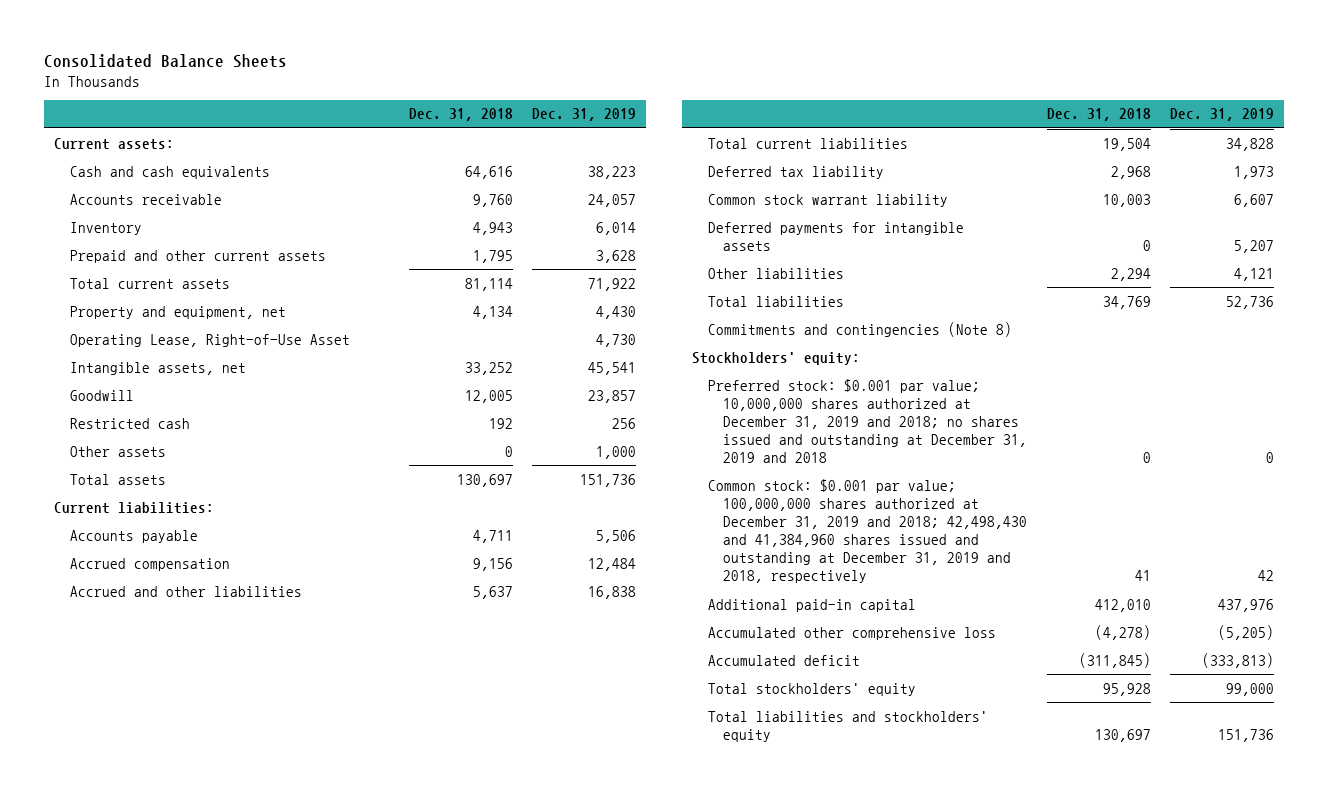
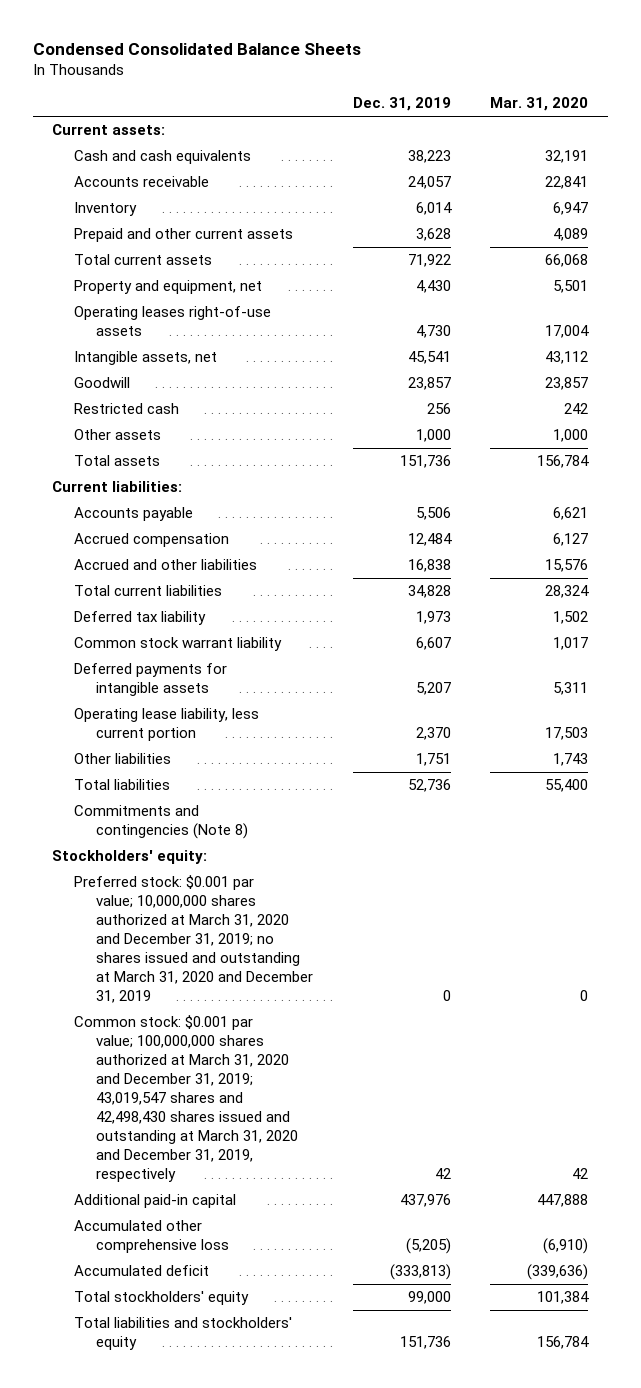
[43,54,287,69] Consolidated Balance Sheets -> [32,43,361,56] Condensed Consolidated Balance Sheets
[408,108,513,122] Dec. 31, 2018 -> none
none -> [490,97,589,112] Mar. 31, 2020
[69,333,350,347] Operating Lease, Right-of-Use Asset -> [74,306,272,337] Operating leases right-of-use assets
none -> [74,708,260,742] Operating lease liability, less current portion
[1234,267,1275,281] 4,121 -> [415,753,451,767] 1,751
[707,378,1028,464] Preferred stock: $0.001 par value; 10,000,000 shares authorized at December 31, 2019 and 2018; no shares issued and outstanding at December 31, 2019 and 2018 -> [74,875,313,1004] Preferred stock: $0.001 par value; 10,000,000 shares authorized at March 31, 2020 and December 31, 2019; no shares issued and outstanding at March 31, 2020 and December 31, 2019
[707,478,1028,584] Common stock: $0.001 par value; 100,000,000 shares authorized at December 31, 2019 and 2018; 42,498,430 and 41,384,960 shares issued and outstanding at December 31, 2019 and 2018, respectively -> [74,1015,298,1183] Common stock: $0.001 par value; 100,000,000 shares authorized at March 31, 2020 and December 31, 2019; 43,019,547 shares and 42,498,430 shares issued and outstanding at March 31, 2020 and December 31, 2019, respectively

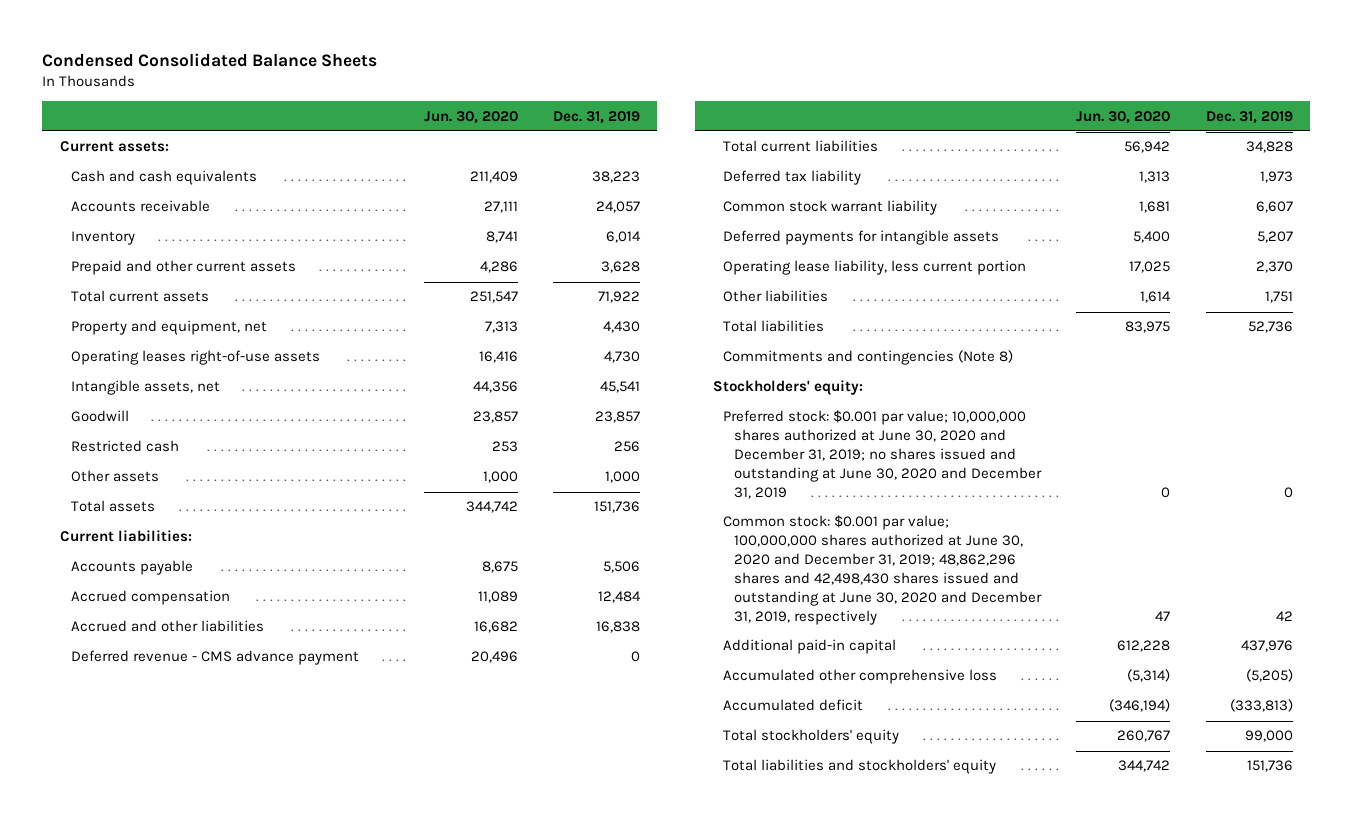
[490,97,589,112] Mar. 31, 2020 -> none
none -> [423,110,518,124] Jun. 30, 2020
none -> [70,650,359,666] Deferred revenue - CMS advance payment
[74,875,313,1004] Preferred stock: $0.001 par value; 10,000,000 shares authorized at March 31, 2020 and December 31, 2019; no shares issued and outstanding at March 31, 2020 and December 31, 2019 -> [723,410,1043,500] Preferred stock: $0.001 par value; 10,000,000 shares authorized at June 30, 2020 and December 31, 2019; no shares issued and outstanding at June 30, 2020 and December 31, 2019
[74,1015,298,1183] Common stock: $0.001 par value; 100,000,000 shares authorized at March 31, 2020 and December 31, 2019; 43,019,547 shares and 42,498,430 shares issued and outstanding at March 31, 2020 and December 31, 2019, respectively -> [723,515,1043,626] Common stock: $0.001 par value; 100,000,000 shares authorized at June 30, 2020 and December 31, 2019; 48,862,296 shares and 42,498,430 shares issued and outstanding at June 30, 2020 and December 31, 2019, respectively

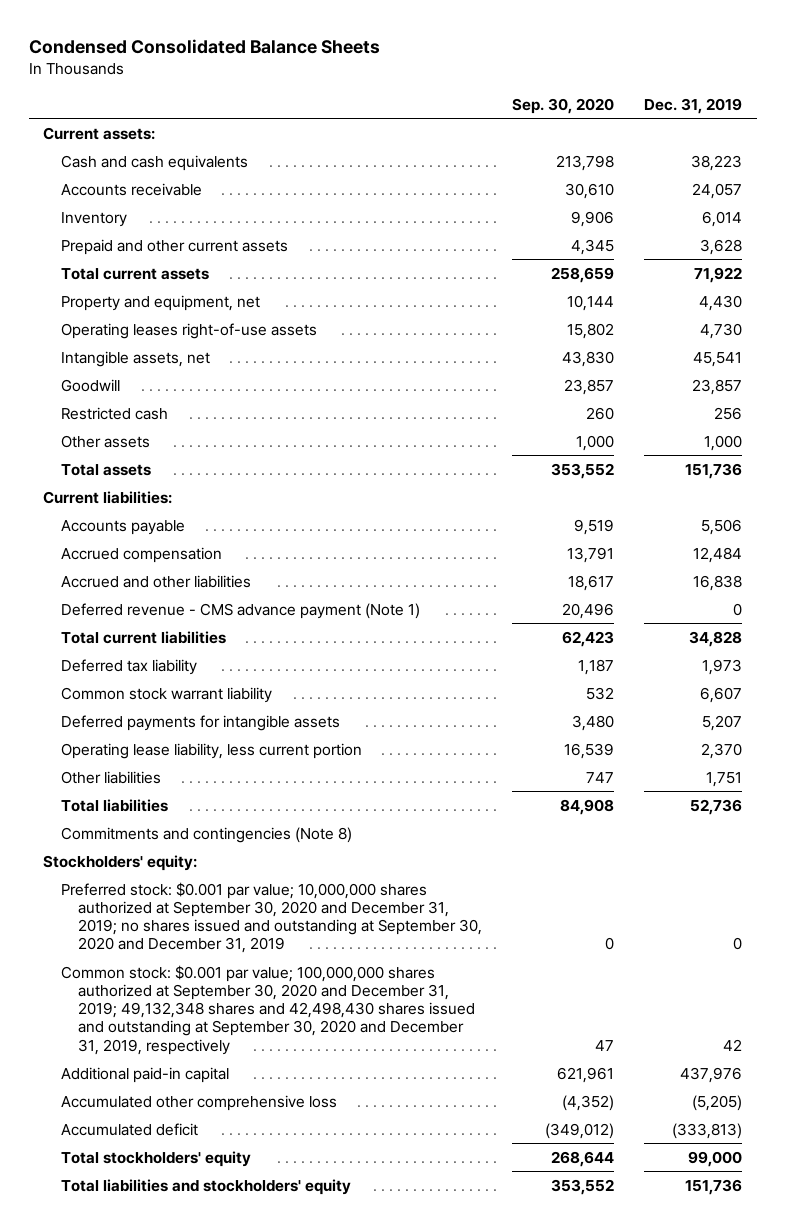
[423,110,518,124] Jun. 30, 2020 -> none
none -> [512,97,615,114] Sep. 30, 2020
[70,650,359,666] Deferred revenue - CMS advance payment -> [60,602,420,619] Deferred revenue - CMS advance payment (Note 1)
[723,410,1043,500] Preferred stock: $0.001 par value; 10,000,000 shares authorized at June 30, 2020 and December 31, 2019; no shares issued and outstanding at June 30, 2020 and December 31, 2019 -> [60,881,483,954] Preferred stock: $0.001 par value; 10,000,000 shares authorized at September 30, 2020 and December 31, 2019; no shares issued and outstanding at September 30, 2020 and December 31, 2019
[723,515,1043,626] Common stock: $0.001 par value; 100,000,000 shares authorized at June 30, 2020 and December 31, 2019; 48,862,296 shares and 42,498,430 shares issued and outstanding at June 30, 2020 and December 31, 2019, respectively -> [60,964,476,1055] Common stock: $0.001 par value; 100,000,000 shares authorized at September 30, 2020 and December 31, 2019; 49,132,348 shares and 42,498,430 shares issued and outstanding at September 30, 2020 and December 31, 2019, respectively

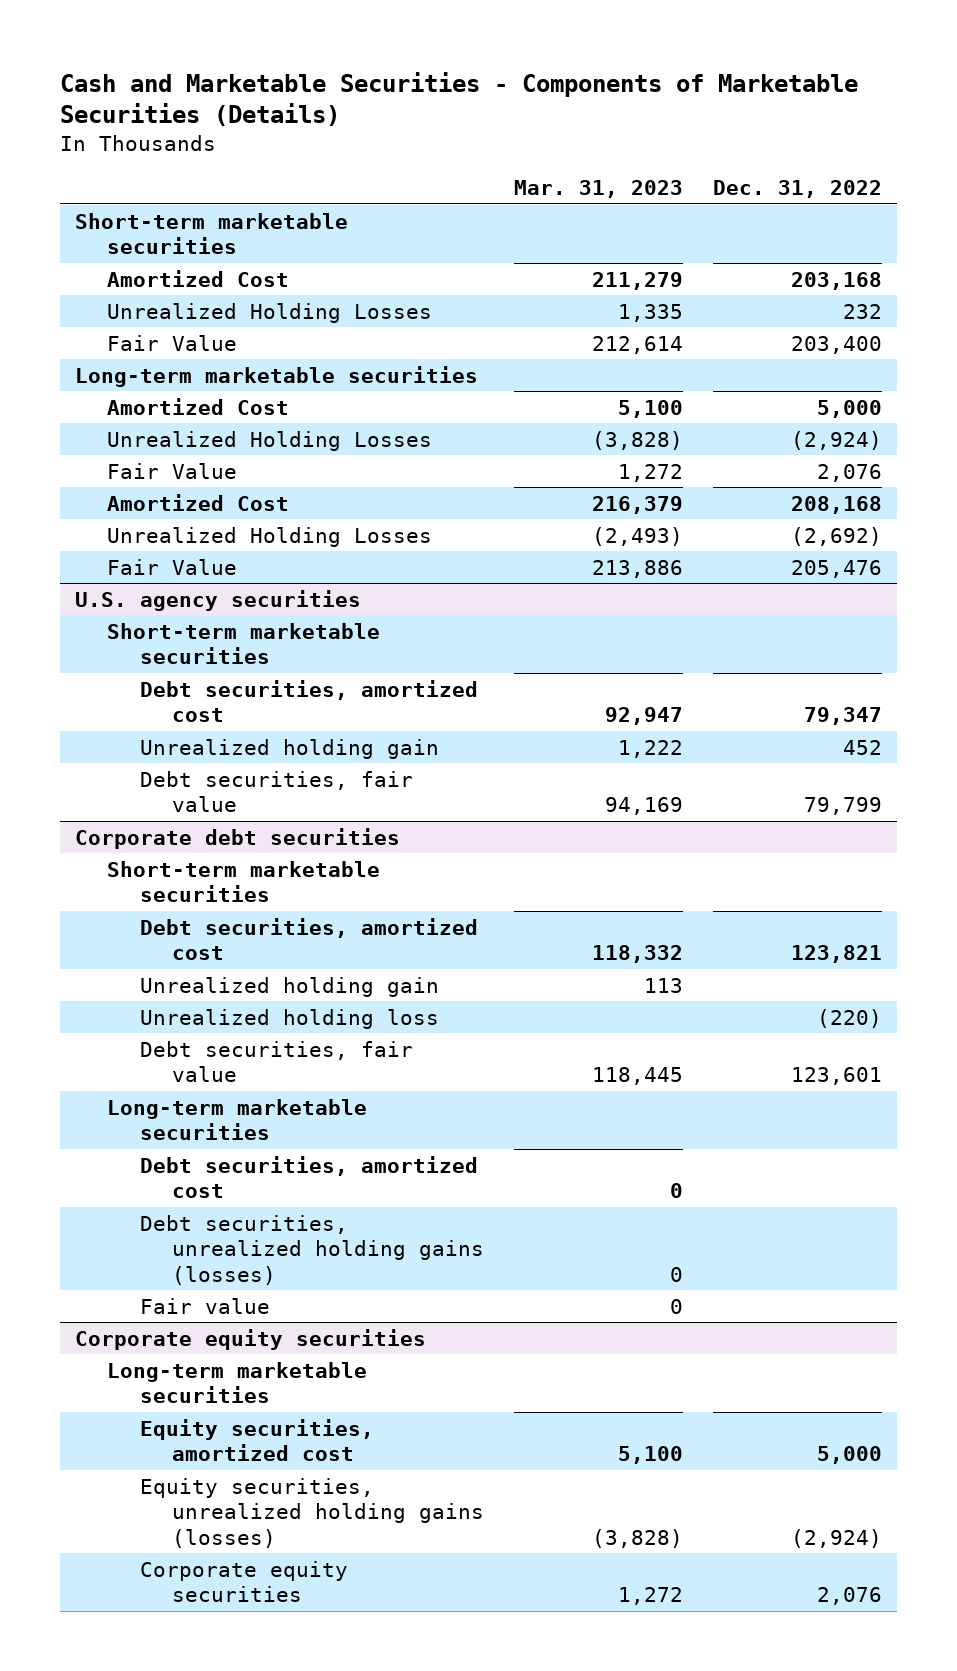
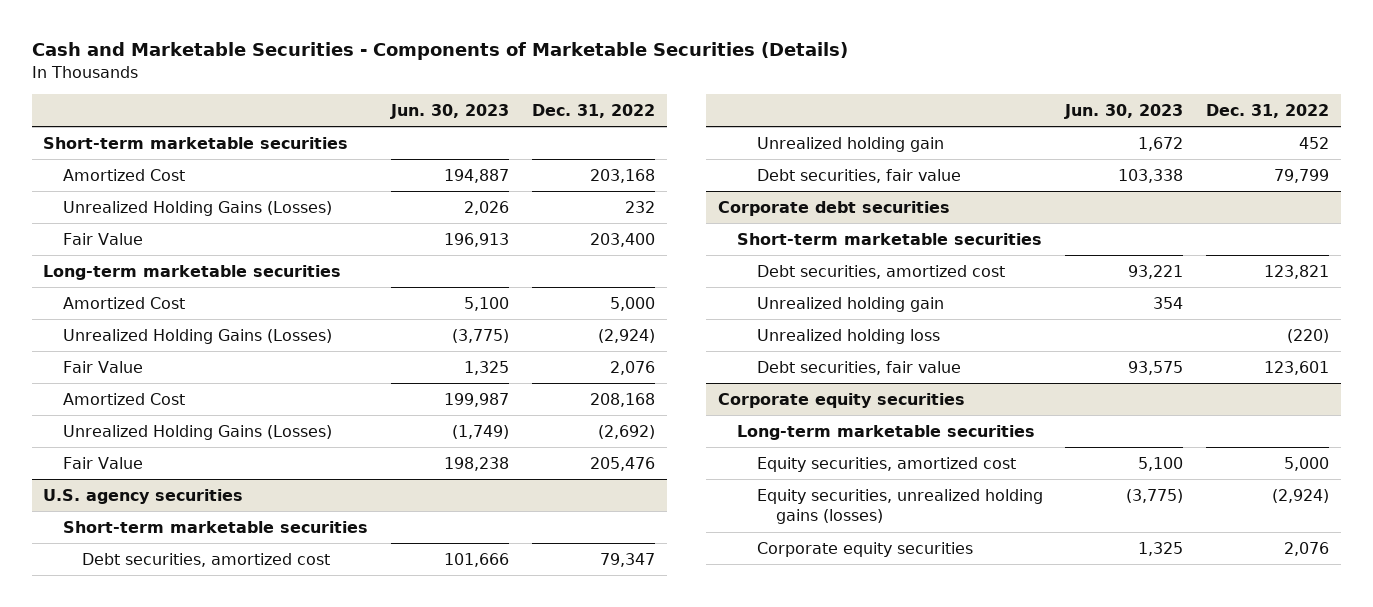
[513,180,683,199] Mar. 31, 2023 -> none
none -> [390,103,510,119] Jun. 30, 2023
[107,302,433,323] Unrealized Holding Losses -> [62,200,332,216] Unrealized Holding Gains (Losses)
[107,430,433,451] Unrealized Holding Losses -> [62,328,332,344] Unrealized Holding Gains (Losses)
[107,526,433,547] Unrealized Holding Losses -> [62,424,332,440] Unrealized Holding Gains (Losses)
[107,1098,368,1141] Long-term marketable securities -> none
[139,1155,478,1199] Debt securities, amortized cost -> none
[139,1214,484,1285] Debt securities, unrealized holding gains (losses) -> none
[139,1297,270,1314] Fair value -> none

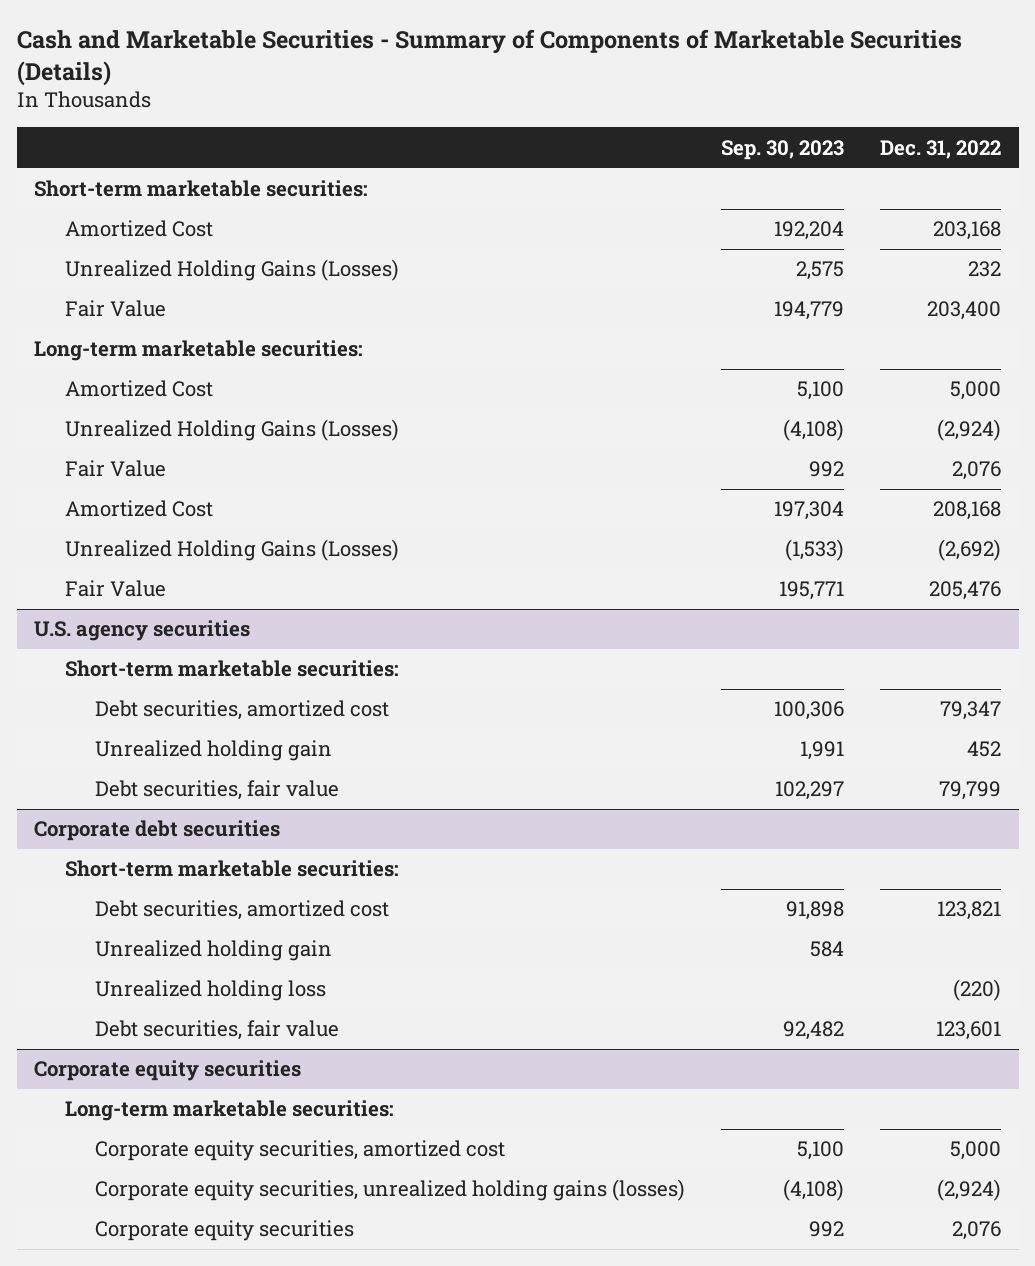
[31,42,848,61] Cash and Marketable Securities - Components of Marketable Securities (Details) -> [16,29,962,86] Cash and Marketable Securities - Summary of Components of Marketable Securities (Details)
[390,103,510,119] Jun. 30, 2023 -> none
none -> [720,139,844,160] Sep. 30, 2023
[43,136,349,149] Short-term marketable securities -> [34,180,369,198] Short-term marketable securities:
[43,264,342,280] Long-term marketable securities -> [34,340,364,362] Long-term marketable securities:
[62,520,368,533] Short-term marketable securities -> [64,660,399,678] Short-term marketable securities:
[737,232,1043,245] Short-term marketable securities -> [64,860,399,878] Short-term marketable securities:
[737,424,1036,440] Long-term marketable securities -> [64,1100,394,1122] Long-term marketable securities:
[756,456,1016,472] Equity securities, amortized cost -> [95,1140,506,1162] Corporate equity securities, amortized cost
[756,488,1043,525] Equity securities, unrealized holding gains (losses) -> [95,1179,686,1202] Corporate equity securities, unrealized holding gains (losses)

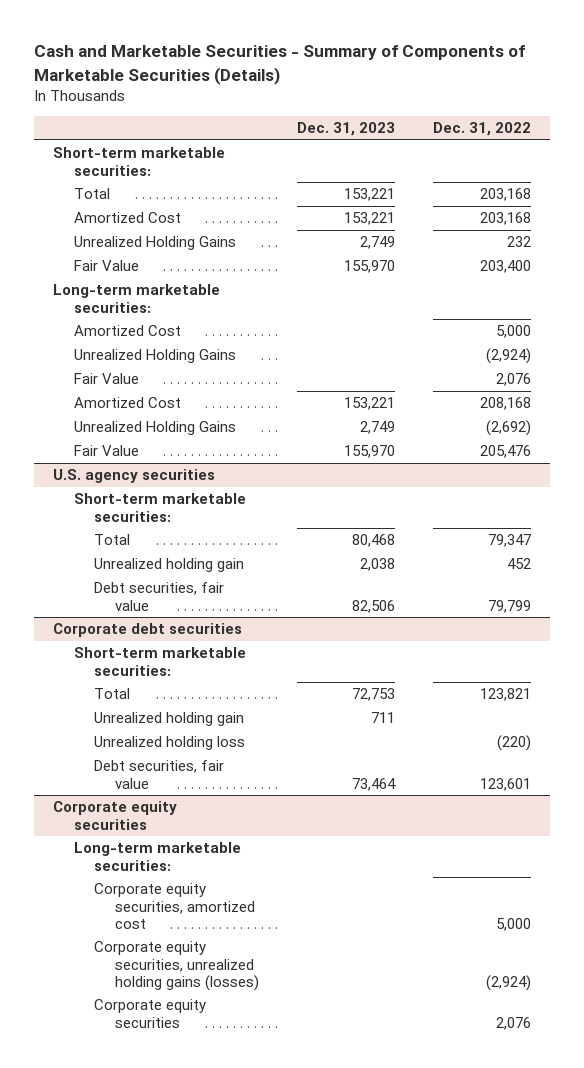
[720,139,844,160] Sep. 30, 2023 -> none
none -> [296,122,395,137] Dec. 31, 2023
none -> [73,188,110,200] Total
[64,259,399,282] Unrealized Holding Gains (Losses) -> [73,236,236,251] Unrealized Holding Gains
[64,419,399,442] Unrealized Holding Gains (Losses) -> [73,349,236,364] Unrealized Holding Gains
[64,539,399,562] Unrealized Holding Gains (Losses) -> [73,421,236,436] Unrealized Holding Gains
[95,700,390,721] Debt securities, amortized cost -> [94,534,131,546] Total
[95,900,390,921] Debt securities, amortized cost -> [94,688,131,700] Total

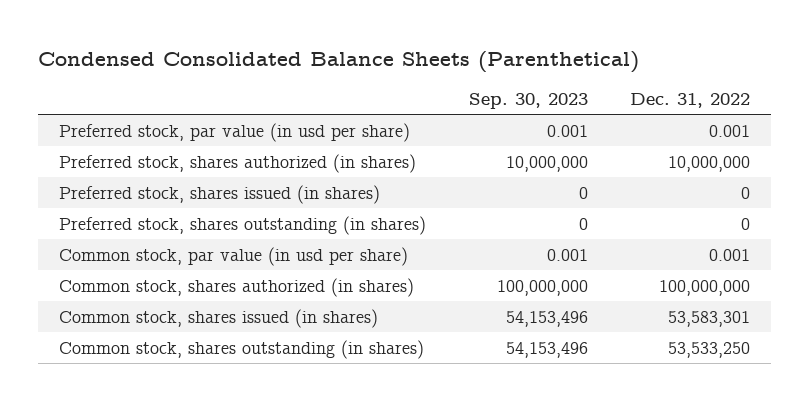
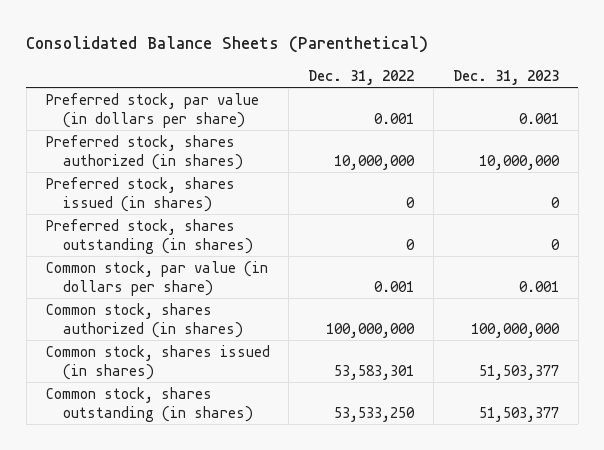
[38,50,640,73] Condensed Consolidated Balance Sheets (Parenthetical) -> [26,36,429,54] Consolidated Balance Sheets (Parenthetical)
[468,93,588,110] Sep. 30, 2023 -> none
none -> [452,69,559,85] Dec. 31, 2023
[59,122,411,142] Preferred stock, par value (in usd per share) -> [45,92,259,128] Preferred stock, par value (in dollars per share)
[59,246,409,266] Common stock, par value (in usd per share) -> [45,260,268,296] Common stock, par value (in dollars per share)

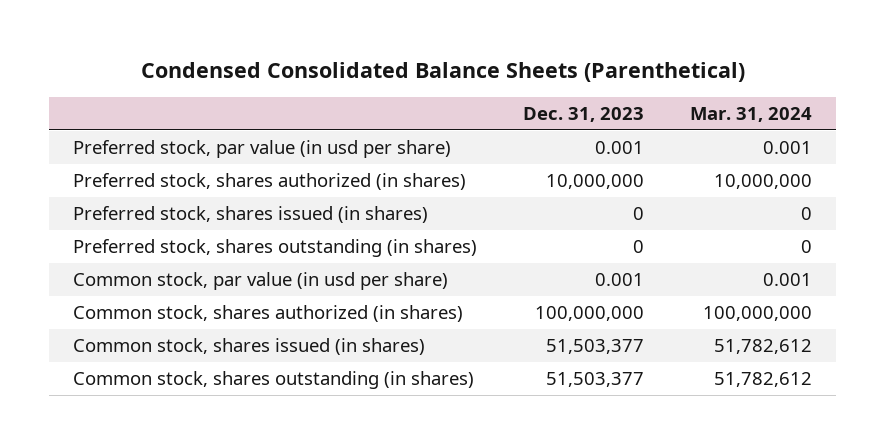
[26,36,429,54] Consolidated Balance Sheets (Parenthetical) -> [140,62,745,83] Condensed Consolidated Balance Sheets (Parenthetical)
[308,69,415,85] Dec. 31, 2022 -> none
none -> [690,106,813,122] Mar. 31, 2024
[45,92,259,128] Preferred stock, par value (in dollars per share) -> [72,140,451,159] Preferred stock, par value (in usd per share)
[45,260,268,296] Common stock, par value (in dollars per share) -> [72,272,448,291] Common stock, par value (in usd per share)

